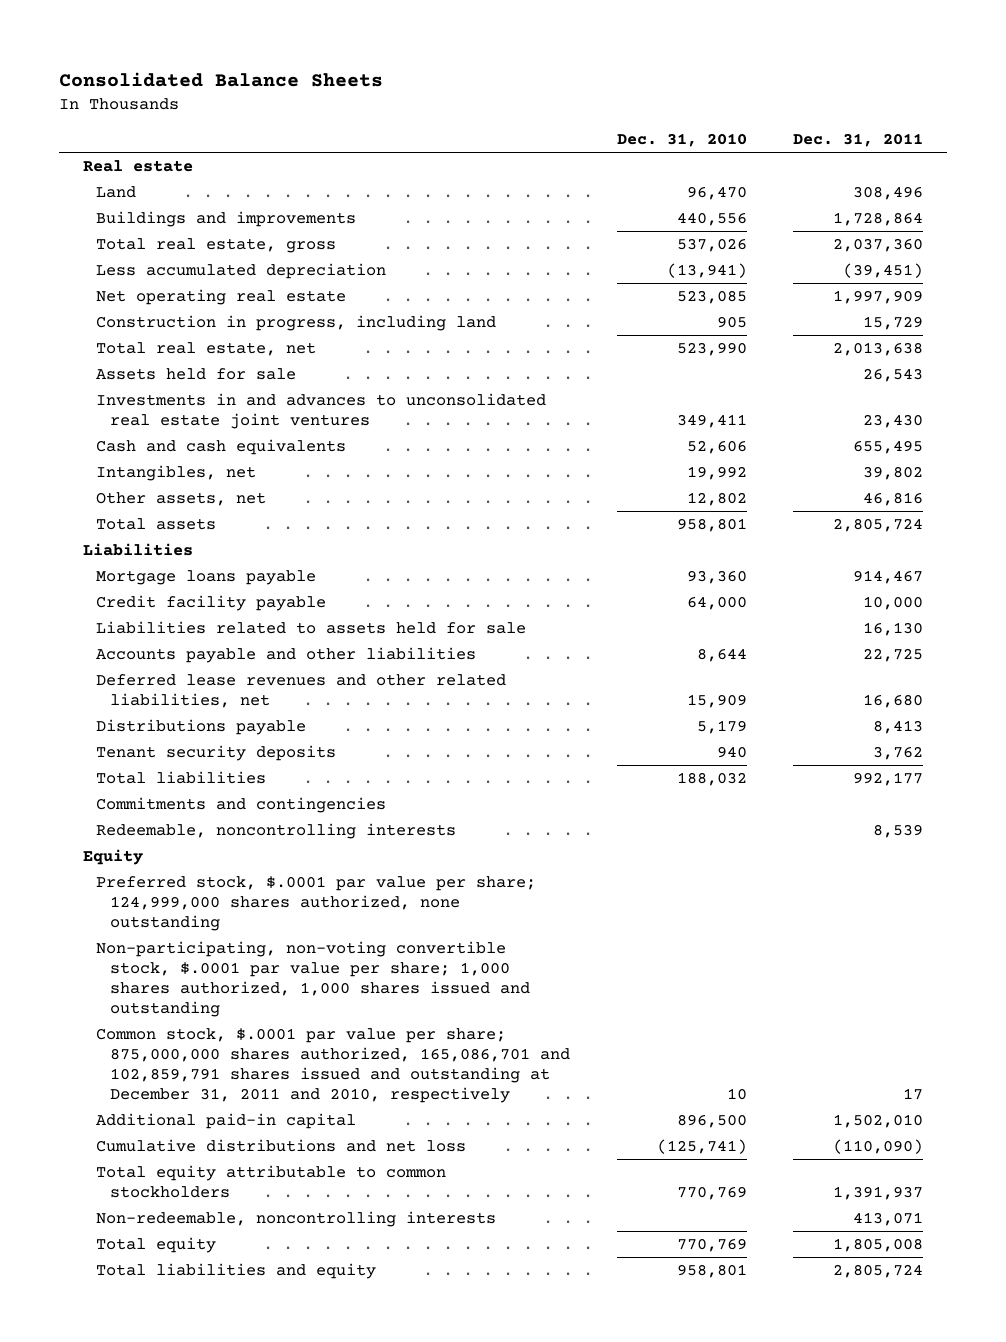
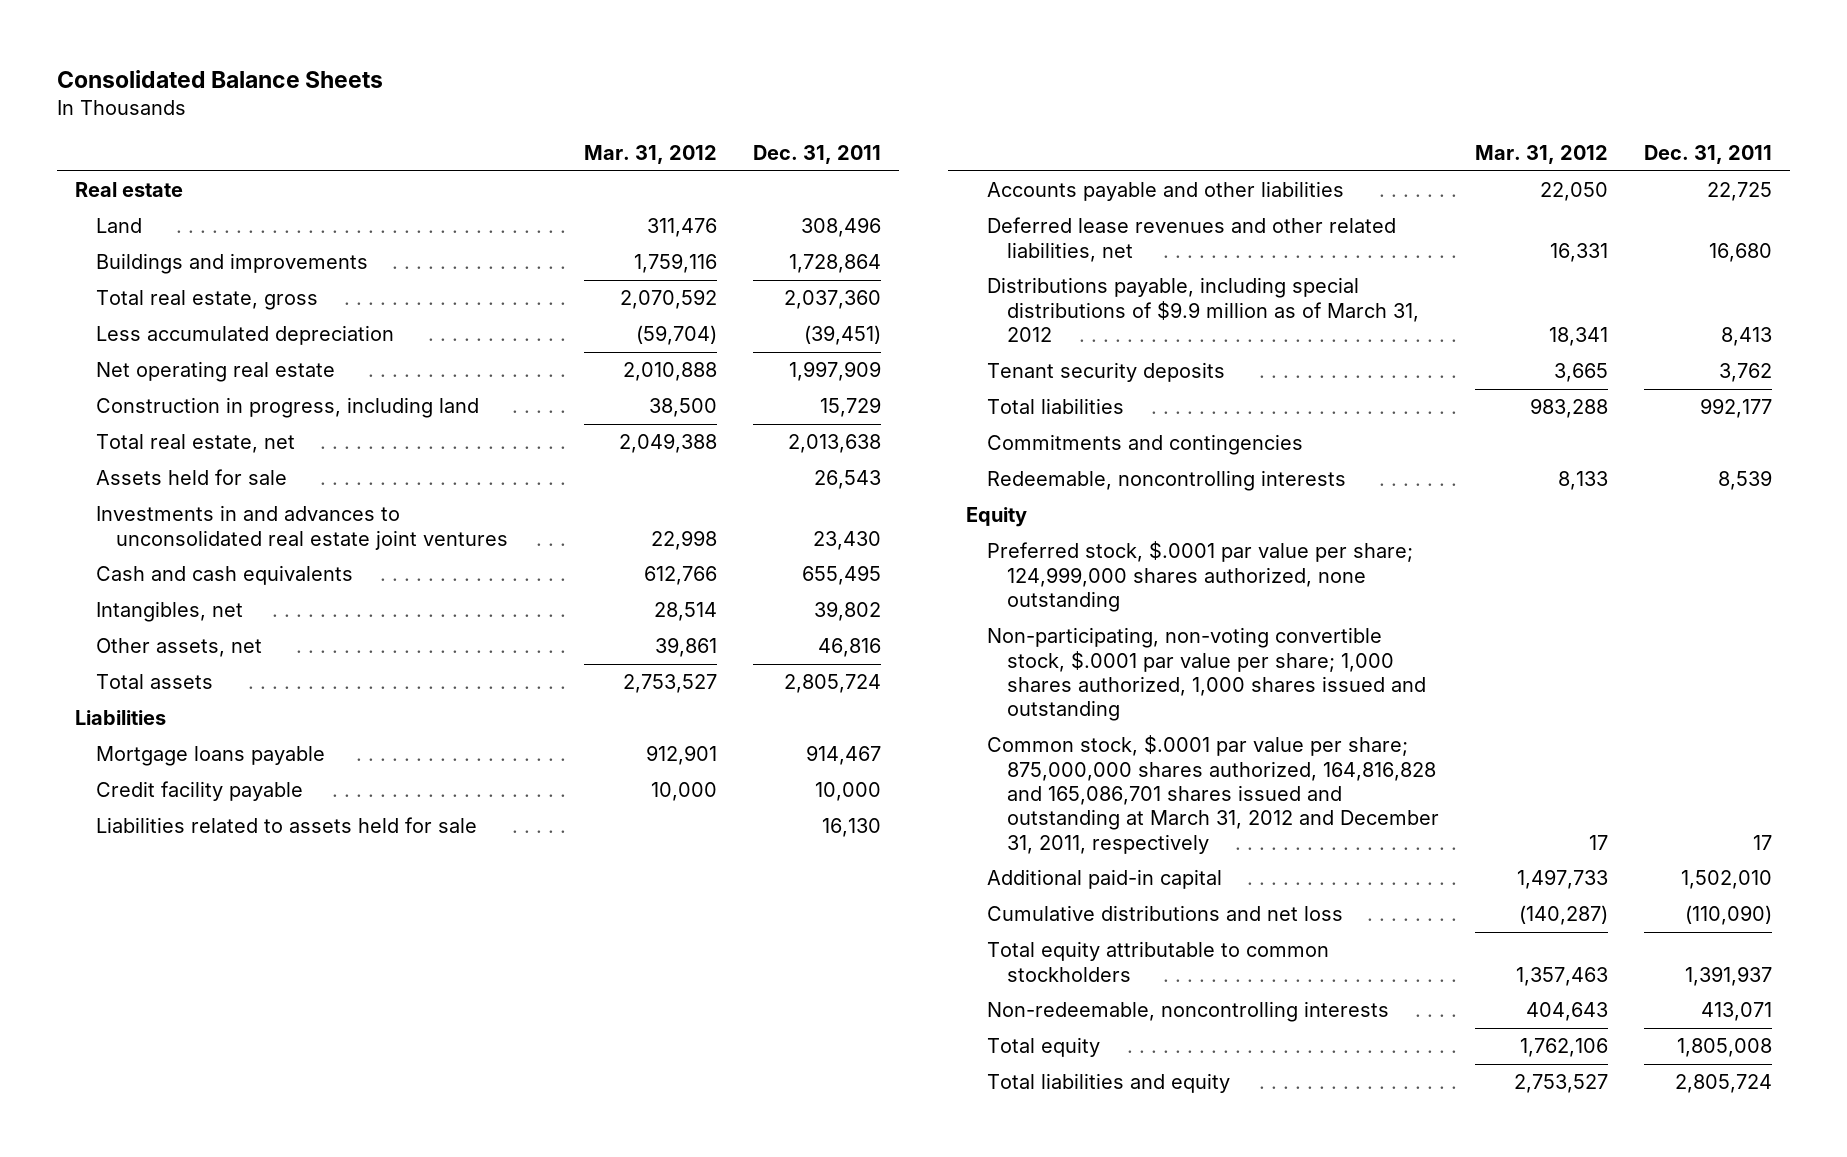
[616,133,747,148] Dec. 31, 2010 -> none
none -> [583,145,717,165] Mar. 31, 2012
[96,718,307,735] Distributions payable -> [986,277,1420,342] Distributions payable, including special distributions of $9.9 million as of March 31, 2012
[96,1027,570,1103] Common stock, $.0001 par value per share; 875,000,000 shares authorized, 165,086,701 and 102,859,791 shares issued and outstanding at December 31, 2011 and 2010, respectively -> [986,735,1440,854] Common stock, $.0001 par value per share; 875,000,000 shares authorized, 164,816,828 and 165,086,701 shares issued and outstanding at March 31, 2012 and December 31, 2011, respectively

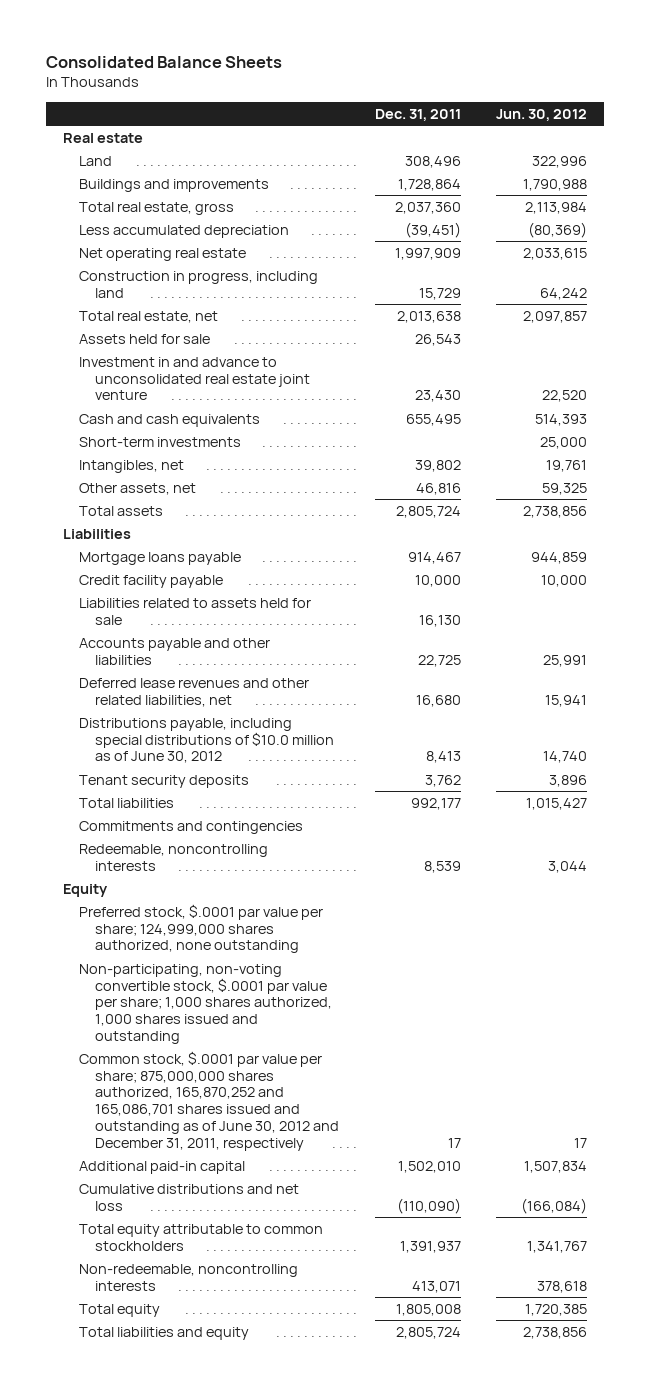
[583,145,717,165] Mar. 31, 2012 -> none
none -> [495,108,587,121] Jun. 30, 2012
[95,505,509,550] Investments in and advances to unconsolidated real estate joint ventures -> [79,356,311,401] Investment in and advance to unconsolidated real estate joint venture
none -> [79,436,242,447] Short-term investments
[986,277,1420,342] Distributions payable, including special distributions of $9.9 million as of March 31, 2012 -> [79,717,335,764] Distributions payable, including special distributions of $10.0 million as of June 30, 2012
[986,735,1440,854] Common stock, $.0001 par value per share; 875,000,000 shares authorized, 164,816,828 and 165,086,701 shares issued and outstanding at March 31, 2012 and December 31, 2011, respectively -> [79,1050,340,1151] Common stock, $.0001 par value per share; 875,000,000 shares authorized, 165,870,252 and 165,086,701 shares issued and outstanding as of June 30, 2012 and December 31, 2011, respectively

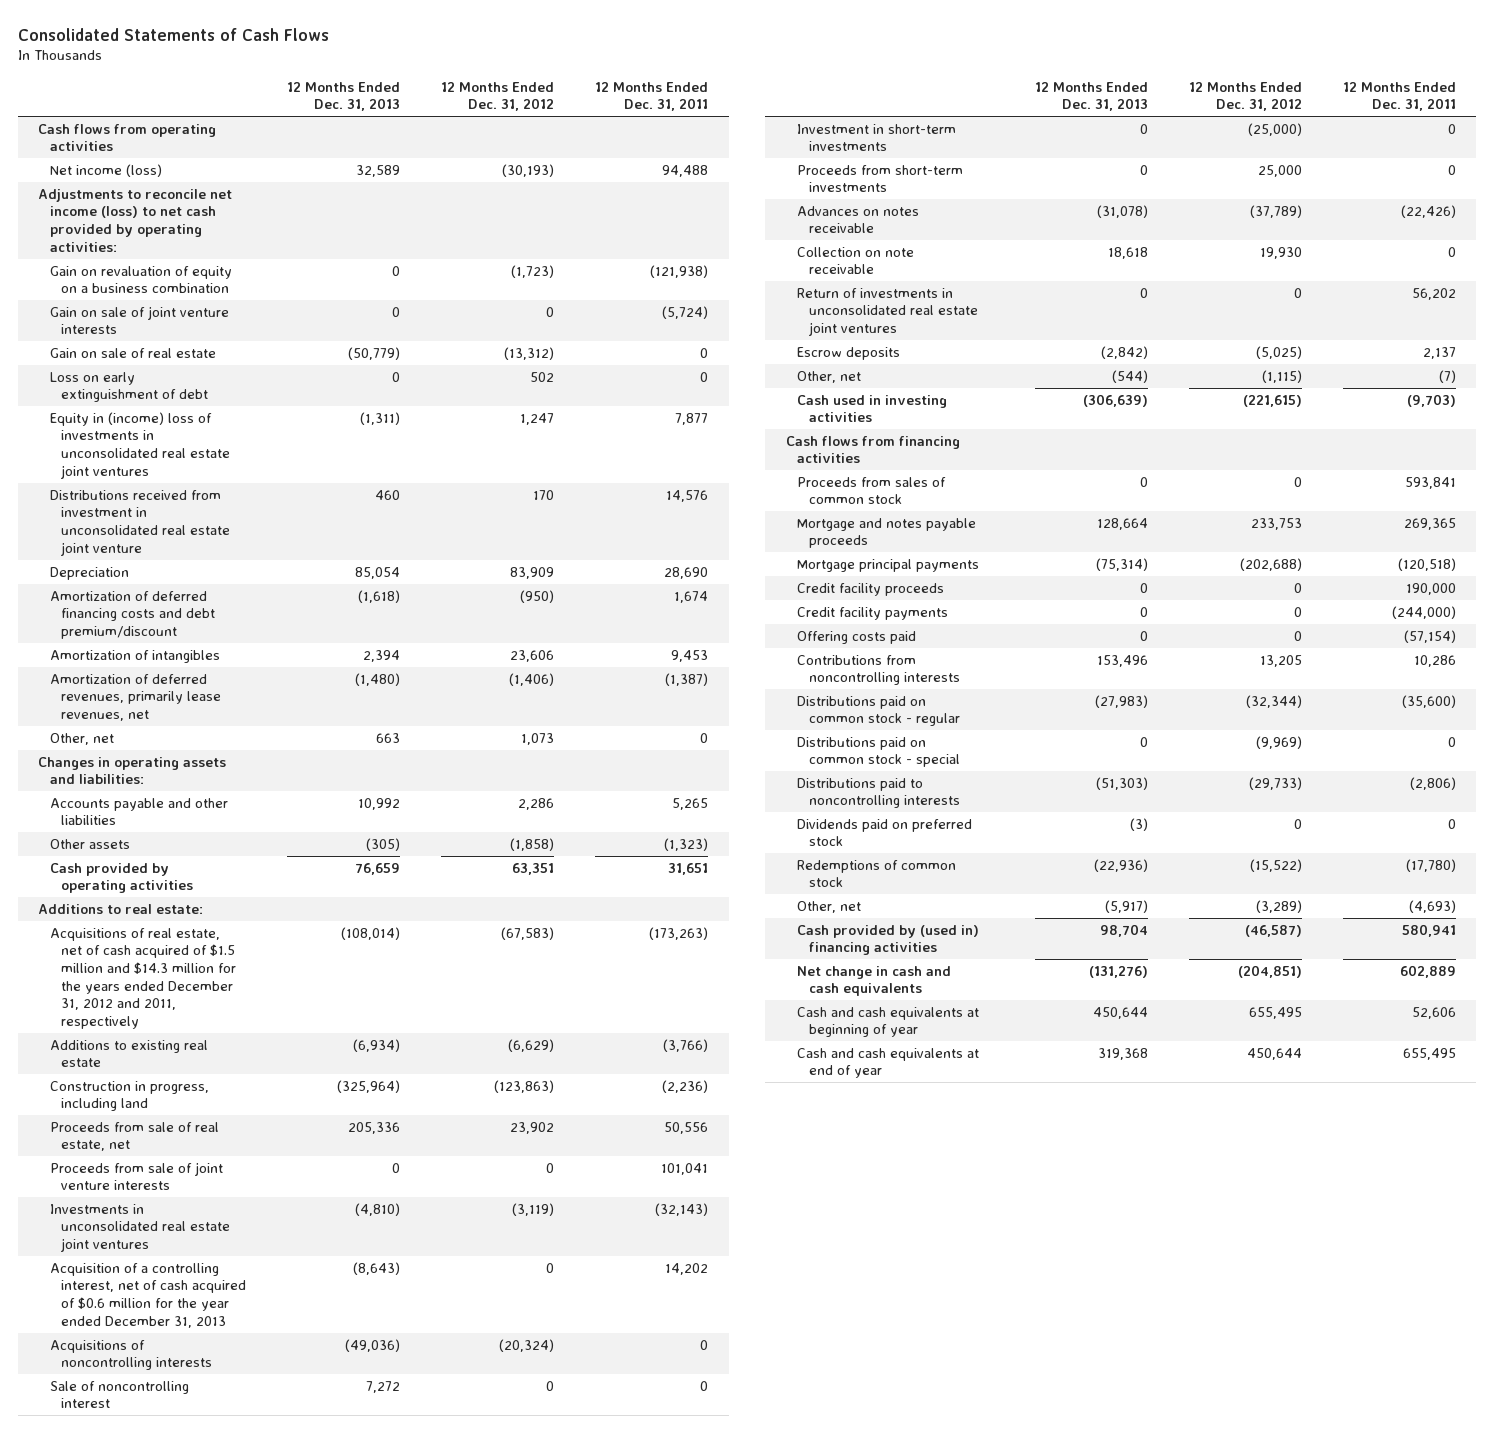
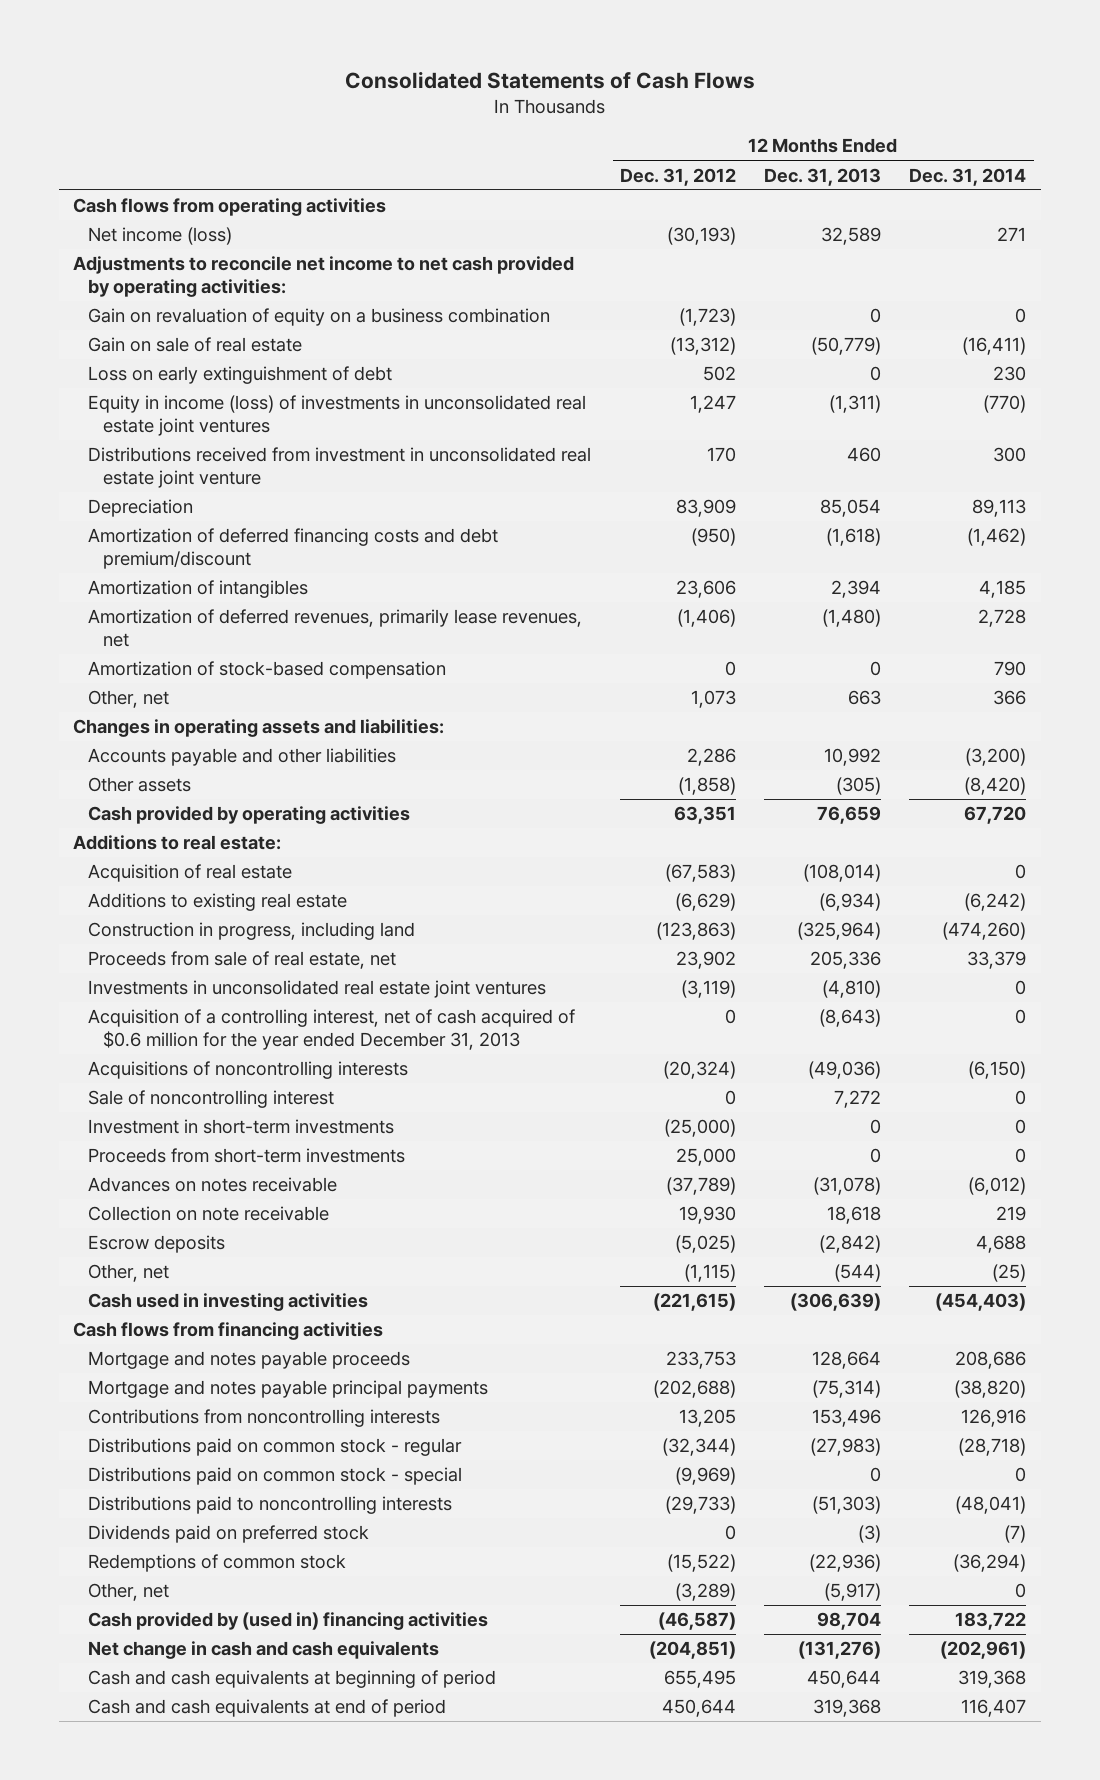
[595,81,709,112] 12 Months Ended Dec. 31, 2011 -> none
none -> [909,167,1027,186] Dec. 31, 2014
[38,188,233,252] Adjustments to reconcile net income (loss) to net cash provided by operating activities: -> [73,256,575,297] Adjustments to reconcile net income to net cash provided by operating activities:
[49,305,229,335] Gain on sale of joint venture interests -> none
[49,411,231,479] Equity in (income) loss of investments in unconsolidated real estate joint ventures -> [88,395,587,436] Equity in income (loss) of investments in unconsolidated real estate joint ventures
none -> [88,661,447,680] Amortization of stock-based compensation
[49,927,237,1029] Acquisitions of real estate, net of cash acquired of $1.5 million and $14.3 million for the years ended December 31, 2012 and 2011, respectively -> [88,864,293,883] Acquisition of real estate
[49,1161,223,1191] Proceeds from sale of joint venture interests -> none
[797,287,978,337] Return of investments in unconsolidated real estate joint ventures -> none
[797,476,947,505] Proceeds from sales of common stock -> none
[797,582,945,596] Credit facility proceeds -> none
[797,606,949,620] Credit facility payments -> none
[797,630,917,644] Offering costs paid -> none
[797,558,980,572] Mortgage principal payments -> [88,1380,489,1399] Mortgage and notes payable principal payments
[797,1006,980,1038] Cash and cash equivalents at beginning of year -> [88,1670,497,1689] Cash and cash equivalents at beginning of period
[797,1047,980,1079] Cash and cash equivalents at end of year -> [88,1699,447,1718] Cash and cash equivalents at end of period

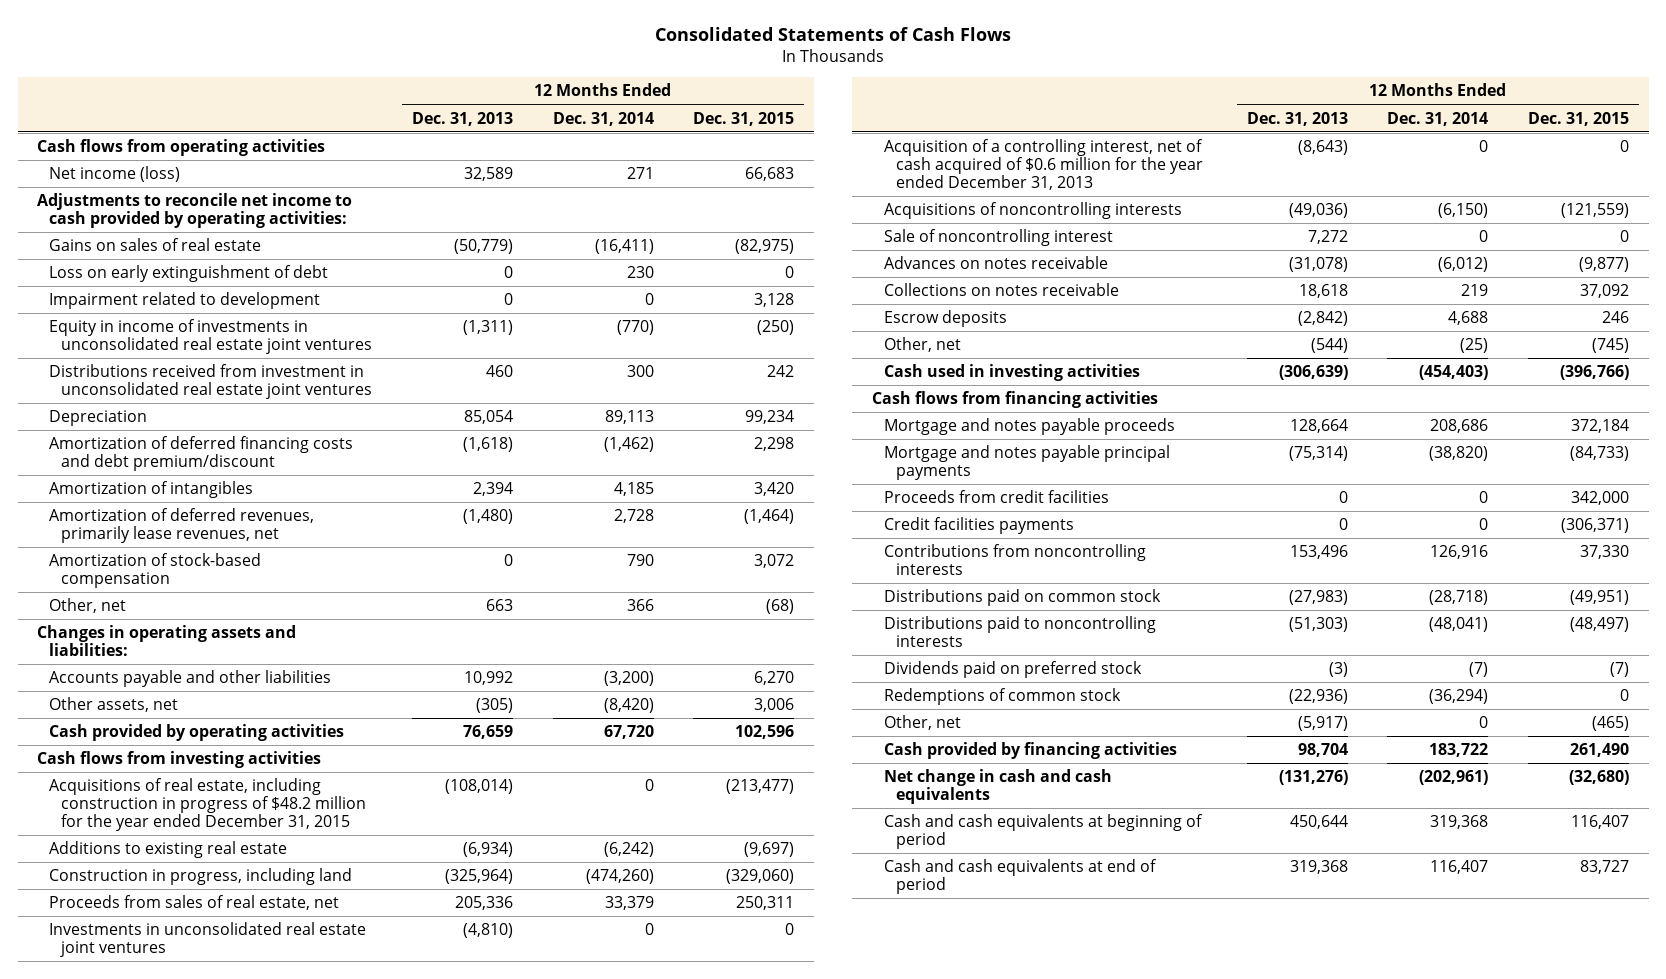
[619,167,736,186] Dec. 31, 2012 -> none
none -> [693,111,795,126] Dec. 31, 2015
[88,308,551,327] Gain on revaluation of equity on a business combination -> none
[73,256,575,297] Adjustments to reconcile net income to net cash provided by operating activities: -> [37,193,353,228] Adjustments to reconcile net income to cash provided by operating activities:
[88,337,303,353] Gain on sale of real estate -> [49,238,262,252] Gains on sales of real estate
none -> [49,292,321,310] Impairment related to development
[88,395,587,436] Equity in income (loss) of investments in unconsolidated real estate joint ventures -> [49,319,373,354] Equity in income of investments in unconsolidated real estate joint ventures
[88,447,592,488] Distributions received from investment in unconsolidated real estate joint venture -> [49,364,373,399] Distributions received from investment in unconsolidated real estate joint ventures
[88,777,192,793] Other assets -> [49,697,179,713] Other assets, net
[73,835,282,851] Additions to real estate: -> none
none -> [37,751,322,769] Cash flows from investing activities
[88,864,293,883] Acquisition of real estate -> [49,778,367,831] Acquisitions of real estate, including construction in progress of $48.2 million for the year ended December 31, 2015
[88,951,397,970] Proceeds from sale of real estate, net -> [49,895,340,911] Proceeds from sales of real estate, net
[88,1119,395,1135] Investment in short-term investments -> none
[88,1148,406,1164] Proceeds from short-term investments -> none
[88,1206,330,1222] Collection on note receivable -> [884,283,1120,297] Collections on notes receivable
none -> [884,490,1110,504] Proceeds from credit facilities
none -> [884,517,1075,535] Credit facilities payments
[88,1467,463,1486] Distributions paid on common stock - special -> none
[88,1438,463,1457] Distributions paid on common stock - regular -> [884,589,1162,607] Distributions paid on common stock
[88,1612,489,1631] Cash provided by (used in) financing activities -> [884,742,1178,760] Cash provided by financing activities

